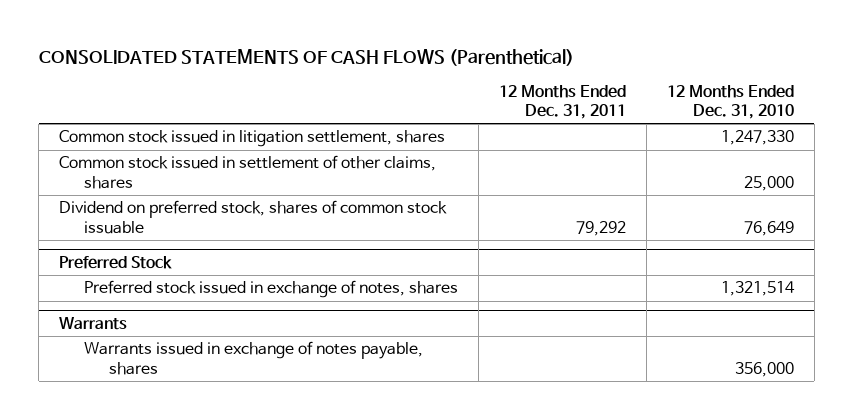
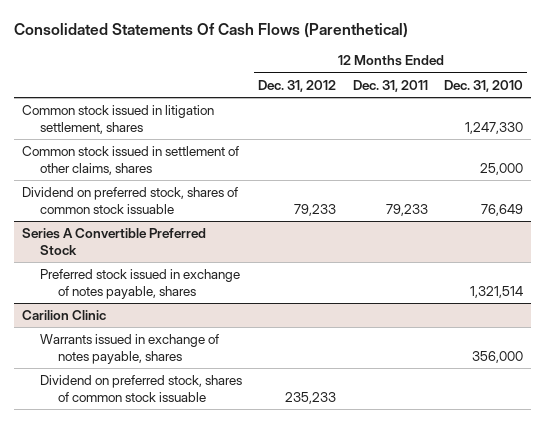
[38,49,574,67] CONSOLIDATED STATEMENTS OF CASH FLOWS (Parenthetical) -> [13,22,408,38] Consolidated Statements Of Cash Flows (Parenthetical)
none -> [258,79,337,92] Dec. 31, 2012
[59,256,173,270] Preferred Stock -> none
[59,317,128,331] Warrants -> none
[576,220,627,236] 79,292 -> [385,204,428,217] 79,233
none -> [21,228,206,256] Series A Convertible Preferred Stock
[84,280,459,299] Preferred stock issued in exchange of notes, shares -> [40,269,241,300] Preferred stock issued in exchange of notes payable, shares
none -> [21,310,106,321] Carilion Clinic
none -> [40,375,243,403] Dividend on preferred stock, shares of common stock issuable

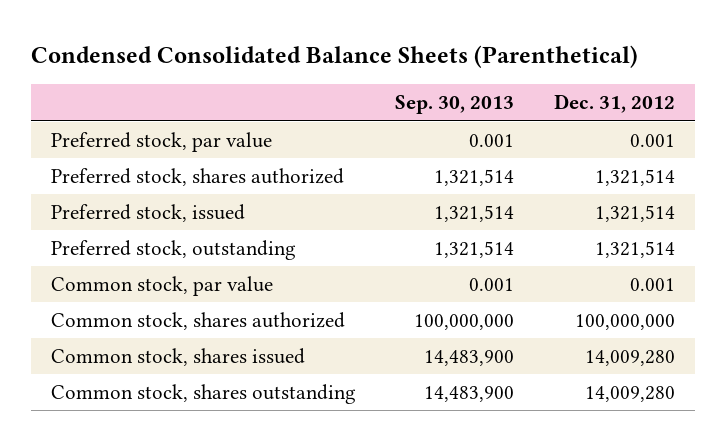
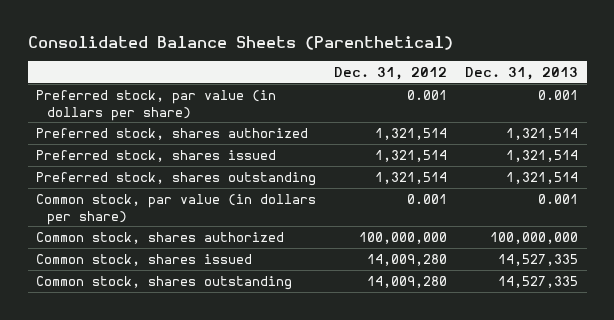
[30,45,638,69] Condensed Consolidated Balance Sheets (Parenthetical) -> [27,36,453,51] Consolidated Balance Sheets (Parenthetical)
[395,95,515,115] Sep. 30, 2013 -> none
none -> [464,67,578,81] Dec. 31, 2013
[50,131,272,152] Preferred stock, par value -> [36,89,277,121] Preferred stock, par value (in dollars per share)
[50,203,245,222] Preferred stock, issued -> [36,149,277,162] Preferred stock, shares issued
[50,239,296,260] Preferred stock, outstanding -> [36,171,317,186] Preferred stock, shares outstanding
[50,275,273,296] Common stock, par value -> [36,193,317,225] Common stock, par value (in dollars per share)

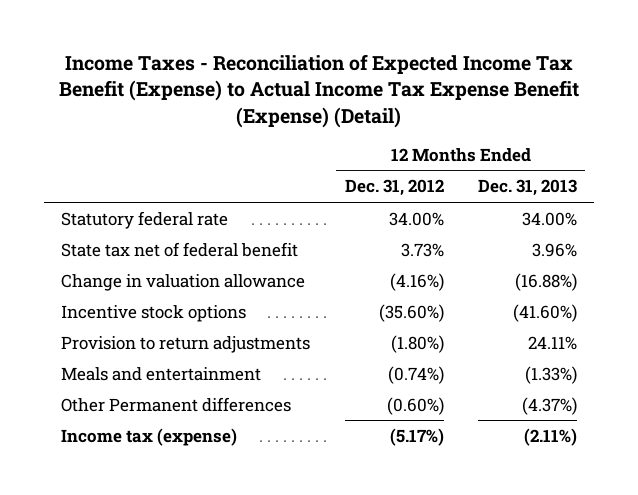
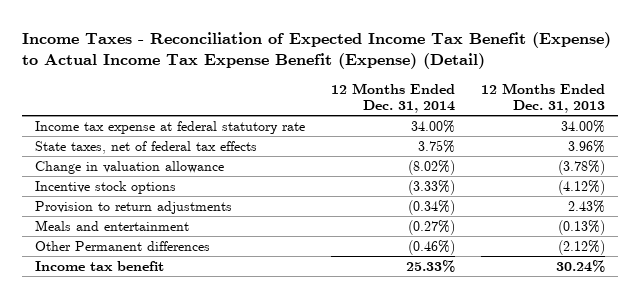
[344,179,444,197] Dec. 31, 2012 -> none
none -> [331,82,456,114] 12 Months Ended Dec. 31, 2014
[61,210,229,229] Statutory federal rate -> [35,120,306,134] Income tax expense at federal statutory rate
[61,241,299,257] State tax net of federal benefit -> [35,140,258,154] State taxes, net of federal tax effects
[514,272,577,291] (16.88%) -> [557,159,605,175] (3.78%)
[512,303,577,322] (41.60%) -> [557,179,605,195] (4.12%)
[527,335,577,350] 24.11% -> [567,199,605,213] 2.43%
[524,365,577,384] (1.33%) -> [557,219,605,235] (0.13%)
[521,396,577,415] (4.37%) -> [557,239,605,255] (2.12%)
[61,427,238,446] Income tax (expense) -> [35,260,165,271] Income tax benefit
[523,427,577,446] (2.11%) -> [555,259,605,272] 30.24%

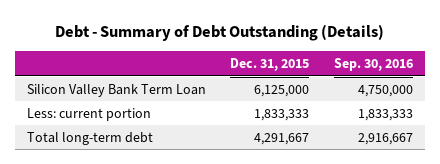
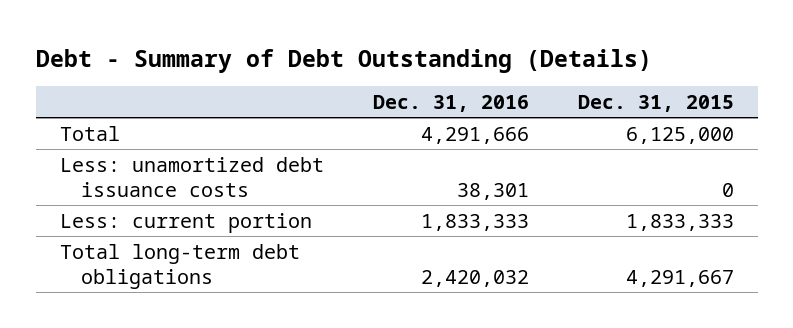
[333,58,413,72] Sep. 30, 2016 -> none
none -> [372,95,529,113] Dec. 31, 2016
[27,83,207,97] Silicon Valley Bank Term Loan -> [59,125,120,141] Total
none -> [59,156,324,197] Less: unamortized debt issuance costs
[27,131,154,145] Total long-term debt -> [59,243,300,289] Total long-term debt obligations

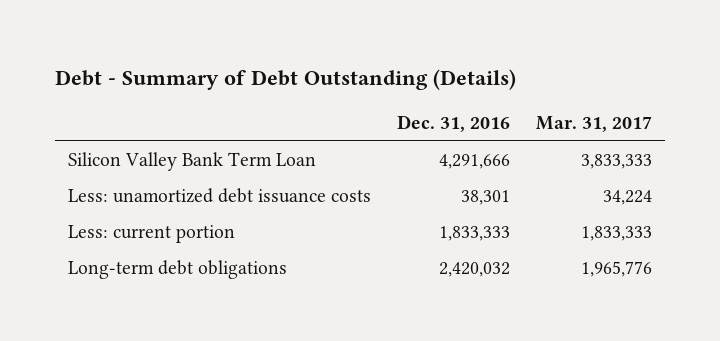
[577,95,734,113] Dec. 31, 2015 -> none
none -> [535,115,652,132] Mar. 31, 2017
[59,125,120,141] Total -> [67,152,316,172] Silicon Valley Bank Term Loan
[59,243,300,289] Total long-term debt obligations -> [67,260,287,280] Long-term debt obligations

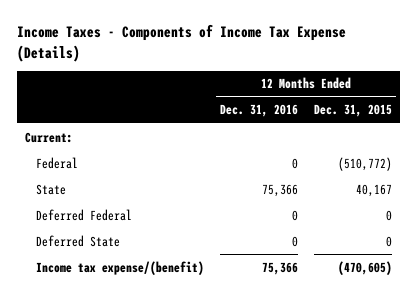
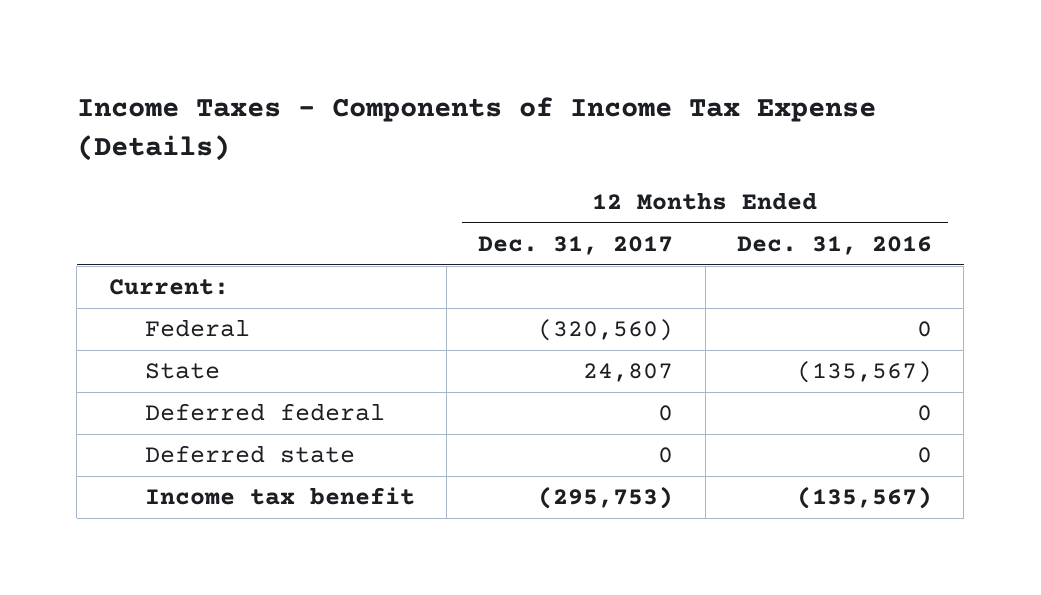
[314,104,393,118] Dec. 31, 2015 -> none
none -> [478,235,674,255] Dec. 31, 2017
[261,183,298,197] 75,366 -> [797,361,933,384] (135,567)
[35,208,132,221] Deferred Federal -> [144,403,385,422] Deferred federal
[35,234,120,247] Deferred State -> [144,445,355,464] Deferred state
[35,260,204,275] Income tax expense/(benefit) -> [144,487,415,506] Income tax benefit
[261,261,298,275] 75,366 -> [797,486,933,510] (135,567)

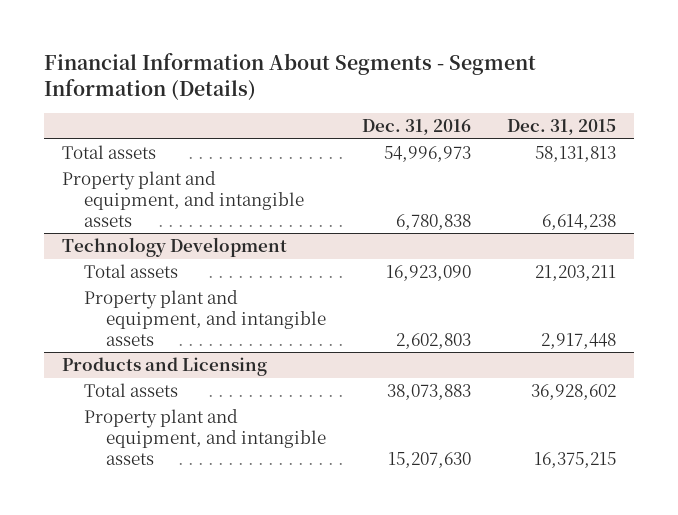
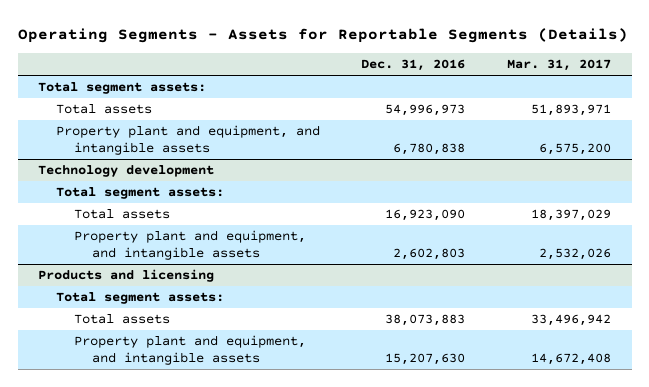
[43,53,536,101] Financial Information About Segments - Segment Information (Details) -> [17,28,628,44] Operating Segments - Assets for Reportable Segments (Details)
[506,118,616,135] Dec. 31, 2015 -> none
none -> [506,59,611,72] Mar. 31, 2017
none -> [38,82,207,95] Total segment assets:
[61,237,287,258] Technology Development -> [38,165,215,178] Technology development
none -> [56,187,225,200] Total segment assets:
[61,357,267,377] Products and Licensing -> [38,269,215,283] Products and licensing
none -> [56,292,225,305] Total segment assets:

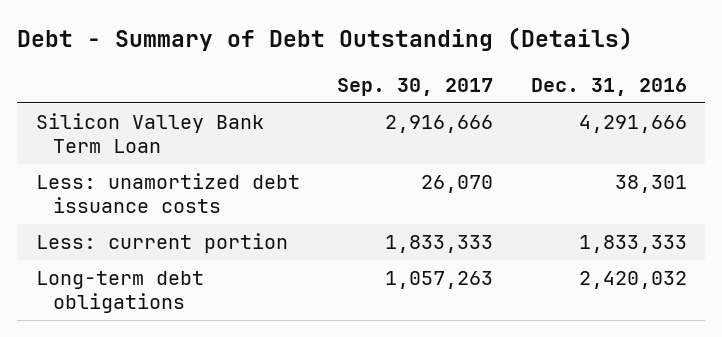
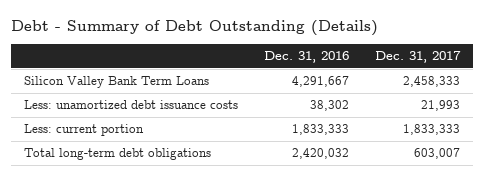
[337,77,494,96] Sep. 30, 2017 -> none
none -> [374,51,461,64] Dec. 31, 2017
[35,113,264,154] Silicon Valley Bank Term Loan -> [24,76,210,89] Silicon Valley Bank Term Loans
[578,115,687,134] 4,291,666 -> [292,76,350,88] 4,291,667
[614,175,687,194] 38,301 -> [310,100,350,112] 38,302
[35,271,204,314] Long-term debt obligations -> [24,148,212,161] Total long-term debt obligations

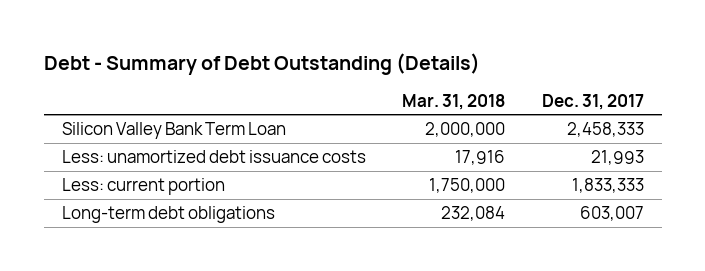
[264,51,350,64] Dec. 31, 2016 -> none
none -> [402,93,506,110] Mar. 31, 2018
[24,76,210,89] Silicon Valley Bank Term Loans -> [61,121,286,139] Silicon Valley Bank Term Loan
[24,148,212,161] Total long-term debt obligations -> [61,205,275,223] Long-term debt obligations

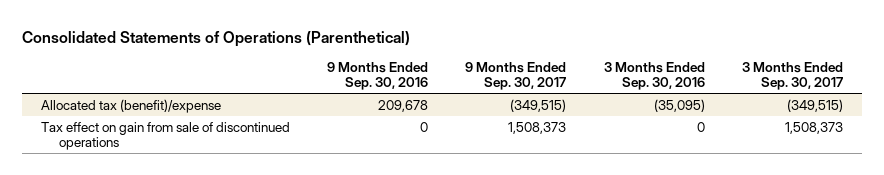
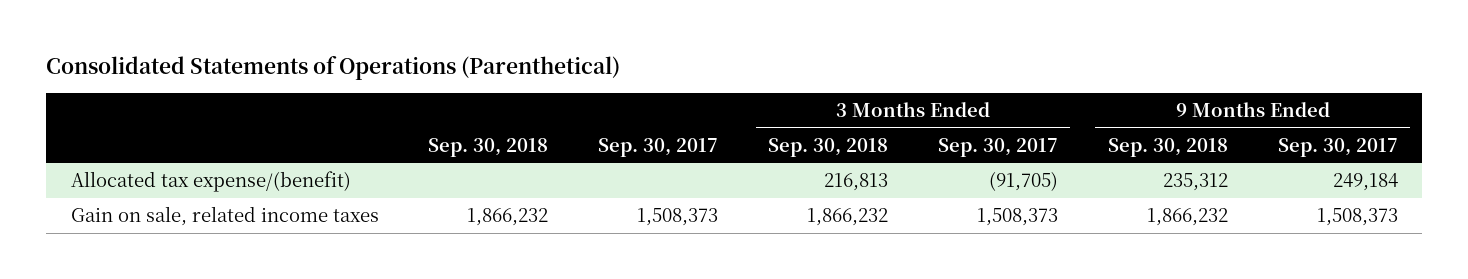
[327,61,429,91] 9 Months Ended Sep. 30, 2016 -> none
[603,61,705,91] 3 Months Ended Sep. 30, 2016 -> none
none -> [428,137,549,157] Sep. 30, 2018
none -> [598,137,719,157] Sep. 30, 2017
none -> [768,137,889,157] Sep. 30, 2018
none -> [1107,137,1228,157] Sep. 30, 2018
[40,98,221,113] Allocated tax (benefit)/expense -> [70,171,351,193] Allocated tax expense/(benefit)
[510,98,567,112] (349,515) -> [1332,173,1398,192] 249,184
[787,98,844,112] (349,515) -> [988,171,1058,192] (91,705)
[40,121,290,151] Tax effect on gain from sale of discontinued operations -> [70,206,379,227] Gain on sale, related income taxes

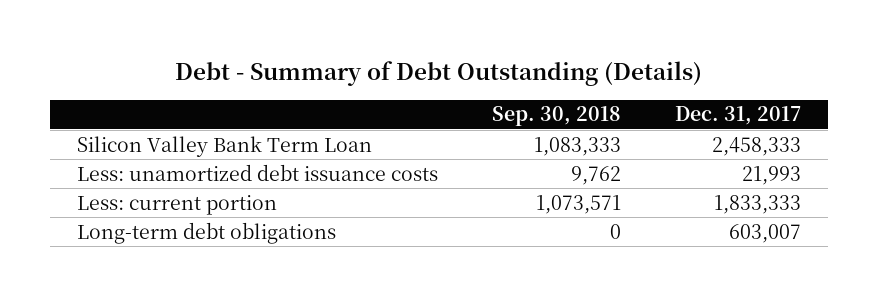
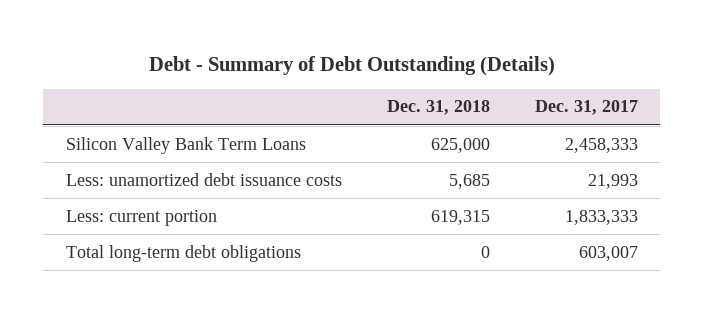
[491,106,621,127] Sep. 30, 2018 -> none
none -> [386,100,490,116] Dec. 31, 2018
[76,135,372,157] Silicon Valley Bank Term Loan -> [65,136,306,154] Silicon Valley Bank Term Loans
[76,221,336,244] Long-term debt obligations -> [65,244,301,262] Total long-term debt obligations

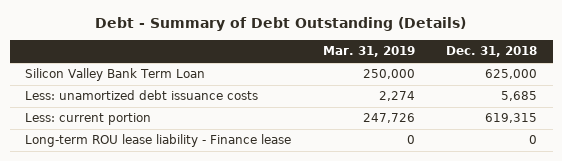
[534,100,638,116] Dec. 31, 2017 -> none
none -> [322,46,415,58] Mar. 31, 2019
[65,136,306,154] Silicon Valley Bank Term Loans -> [25,68,206,82] Silicon Valley Bank Term Loan
[65,244,301,262] Total long-term debt obligations -> [25,134,292,148] Long-term ROU lease liability - Finance lease

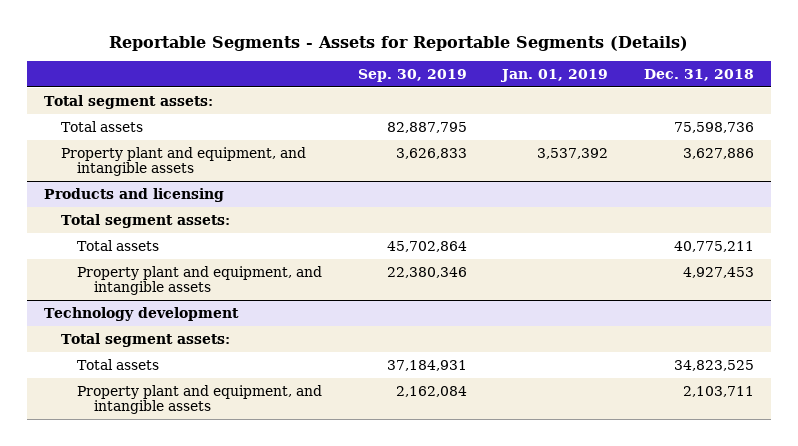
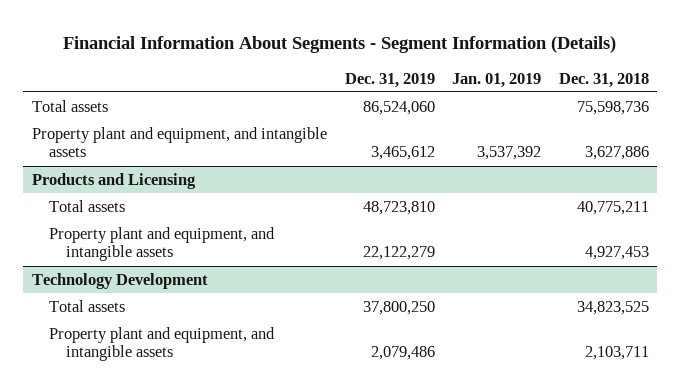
[108,35,688,51] Reportable Segments - Assets for Reportable Segments (Details) -> [63,35,617,53] Financial Information About Segments - Segment Information (Details)
[357,68,467,82] Sep. 30, 2019 -> none
none -> [344,72,435,88] Dec. 31, 2019
[44,94,214,109] Total segment assets: -> none
[60,213,230,228] Total segment assets: -> none
[44,187,225,202] Products and licensing -> [32,172,197,189] Products and Licensing
[60,332,230,347] Total segment assets: -> none
[44,306,240,321] Technology development -> [32,272,209,289] Technology Development

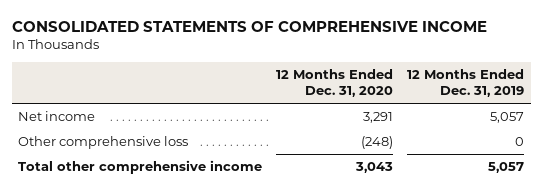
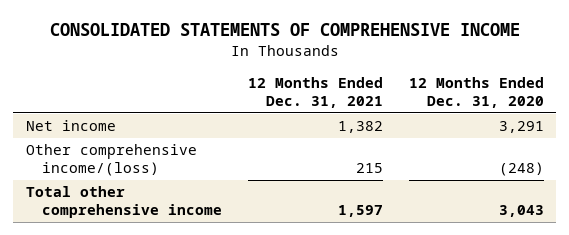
[406,69,524,98] 12 Months Ended Dec. 31, 2019 -> none
none -> [247,76,383,108] 12 Months Ended Dec. 31, 2021
[18,136,189,150] Other comprehensive loss -> [25,144,197,177] Other comprehensive income/(loss)

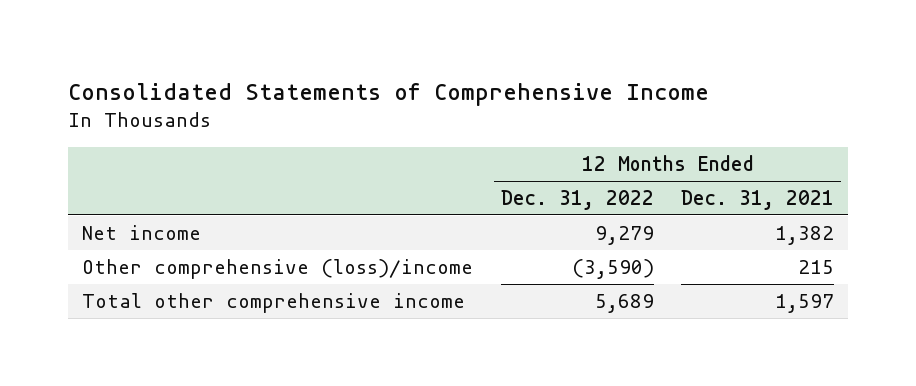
[49,22,520,36] CONSOLIDATED STATEMENTS OF COMPREHENSIVE INCOME -> [68,82,710,106] Consolidated Statements of Comprehensive Income
[408,76,544,108] 12 Months Ended Dec. 31, 2020 -> none
none -> [500,189,654,210] Dec. 31, 2022
[25,144,197,177] Other comprehensive income/(loss) -> [82,258,474,279] Other comprehensive (loss)/income

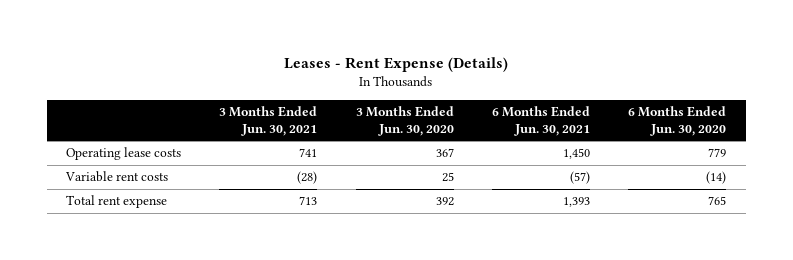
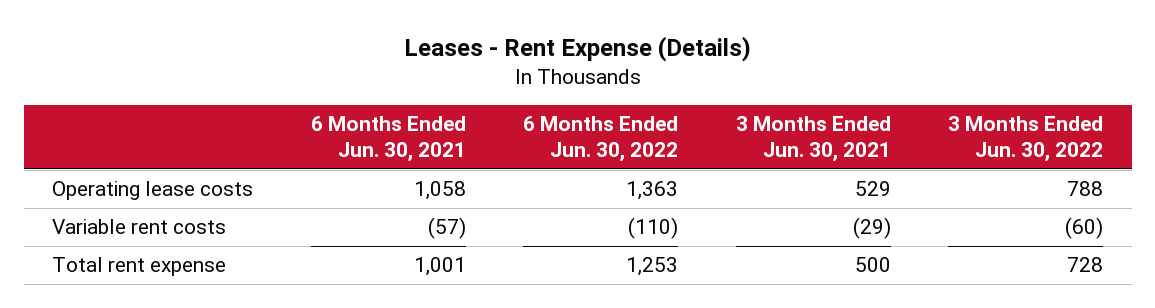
[355,105,454,136] 3 Months Ended Jun. 30, 2020 -> none
[628,105,727,136] 6 Months Ended Jun. 30, 2020 -> none
none -> [523,116,679,162] 6 Months Ended Jun. 30, 2022
none -> [947,116,1103,162] 3 Months Ended Jun. 30, 2022
[299,148,318,158] 741 -> [854,181,891,197] 529
[563,148,591,160] 1,450 -> [413,181,466,201] 1,058
[297,171,318,185] (28) -> [852,217,891,240] (29)
[299,196,318,206] 713 -> [854,257,891,273] 500
[563,197,591,208] 1,393 -> [413,257,466,277] 1,001

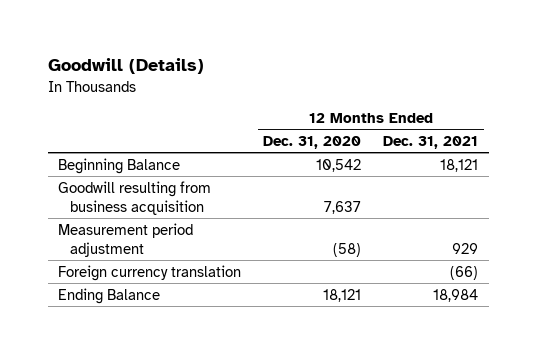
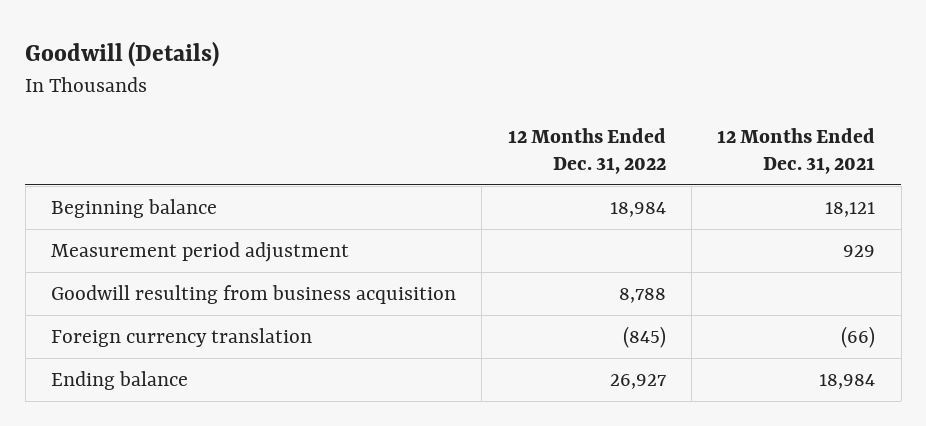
[263,136,362,150] Dec. 31, 2020 -> none
none -> [507,127,666,174] 12 Months Ended Dec. 31, 2022
[58,157,181,174] Beginning Balance -> [51,199,218,219] Beginning balance
[58,180,212,215] Goodwill resulting from business acquisition -> [51,285,457,305] Goodwill resulting from business acquisition
[58,287,161,304] Ending Balance -> [51,371,189,391] Ending balance

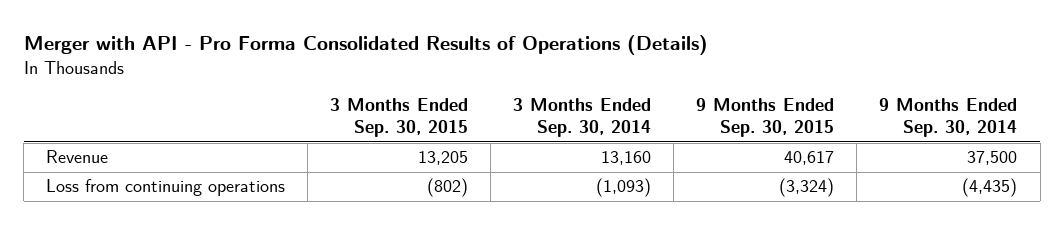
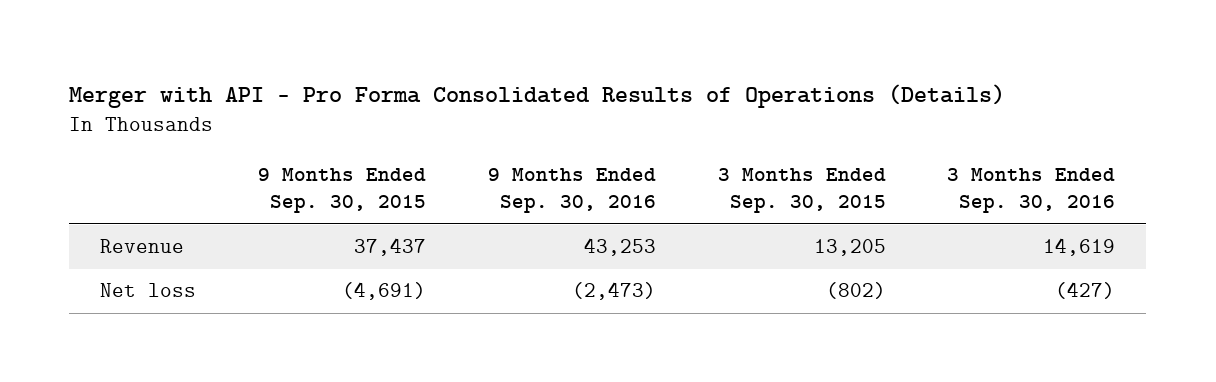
[513,98,652,138] 3 Months Ended Sep. 30, 2014 -> none
[879,98,1018,138] 9 Months Ended Sep. 30, 2014 -> none
none -> [487,167,656,214] 9 Months Ended Sep. 30, 2016
none -> [947,167,1116,214] 3 Months Ended Sep. 30, 2016
[784,151,835,166] 40,617 -> [353,238,426,257] 37,437
[46,179,286,197] Loss from continuing operations -> [100,283,197,298] Net loss
[779,178,835,198] (3,324) -> [341,282,426,301] (4,691)

